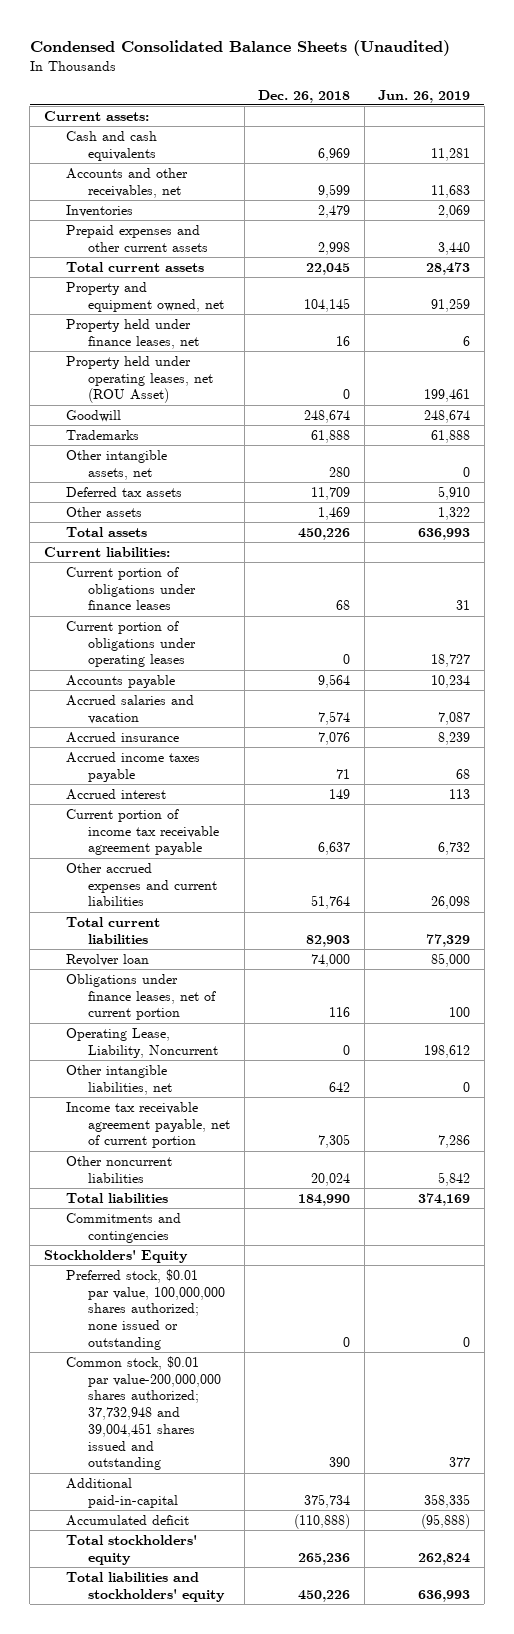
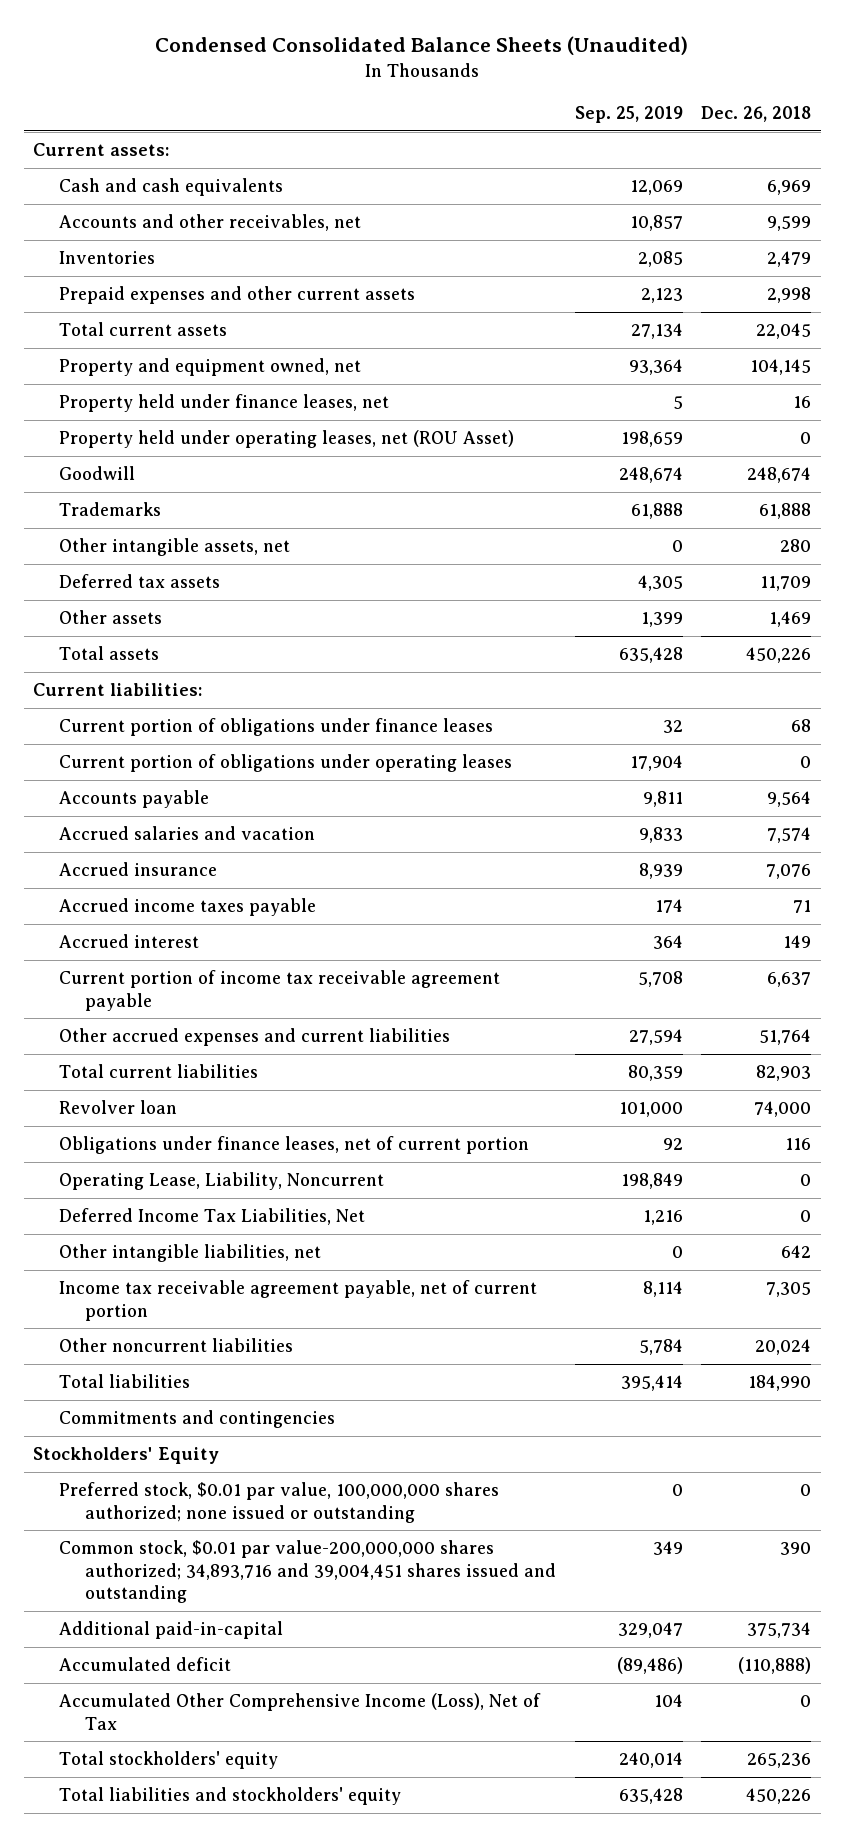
[378,89,471,103] Jun. 26, 2019 -> none
none -> [574,106,683,124] Sep. 25, 2019
none -> [59,1208,366,1226] Deferred Income Tax Liabilities, Net
[65,1355,221,1471] Common stock, $0.01 par value-200,000,000 shares authorized; 37,732,948 and 39,004,451 shares issued and outstanding -> [59,1540,557,1604] Common stock, $0.01 par value-200,000,000 shares authorized; 34,893,716 and 39,004,451 shares issued and outstanding
none -> [59,1693,542,1730] Accumulated Other Comprehensive Income (Loss), Net of Tax

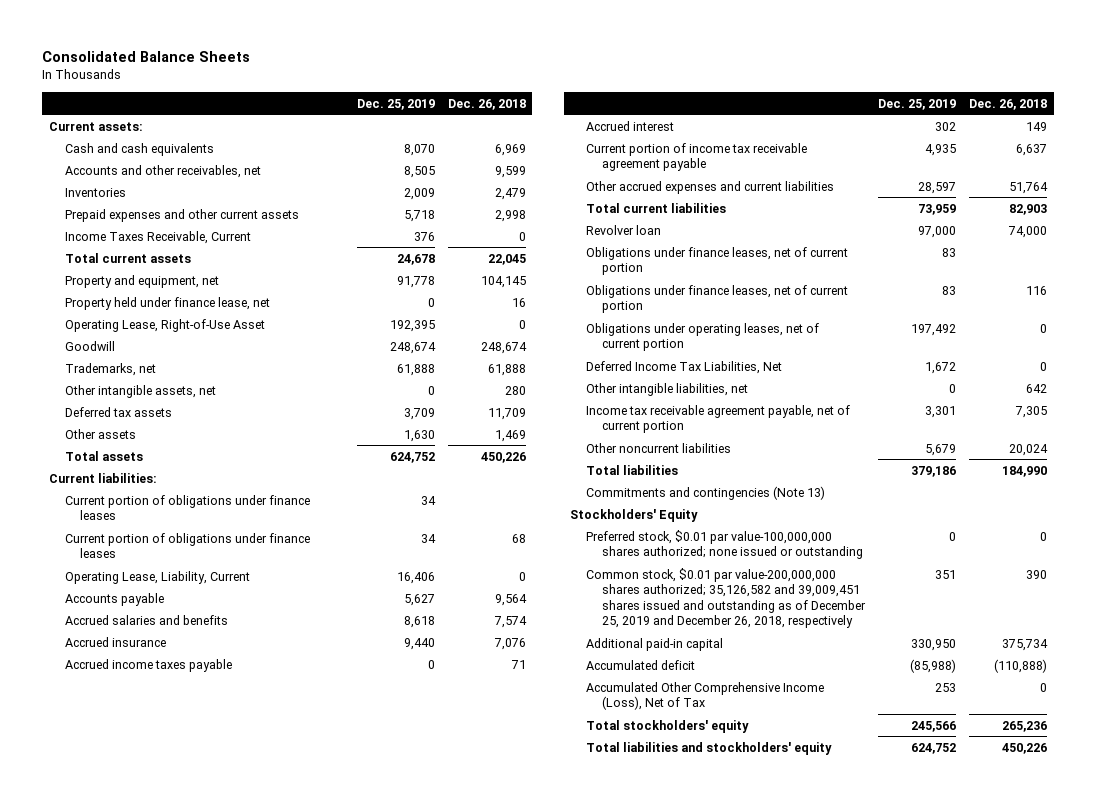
[155,36,689,56] Condensed Consolidated Balance Sheets (Unaudited) -> [42,51,251,63] Consolidated Balance Sheets
[574,106,683,124] Sep. 25, 2019 -> none
none -> [356,98,435,110] Dec. 25, 2019
none -> [64,230,251,244] Income Taxes Receivable, Current
[59,358,362,377] Property and equipment owned, net -> [64,274,219,288] Property and equipment, net
[59,394,390,413] Property held under finance leases, net -> [64,296,270,310] Property held under finance lease, net
[59,430,515,449] Property held under operating leases, net (ROU Asset) -> [64,318,265,332] Operating Lease, Right-of-Use Asset
[59,502,162,517] Trademarks -> [64,362,156,376] Trademarks, net
none -> [64,494,310,521] Current portion of obligations under finance leases
[59,754,513,773] Current portion of obligations under operating leases -> [64,570,250,584] Operating Lease, Liability, Current
[59,826,316,841] Accrued salaries and vacation -> [64,614,228,625] Accrued salaries and benefits
none -> [586,246,849,276] Obligations under finance leases, net of current portion
[59,1172,385,1191] Operating Lease, Liability, Noncurrent -> [586,322,820,352] Obligations under operating leases, net of current portion
[59,1410,336,1429] Commitments and contingencies -> [586,485,826,500] Commitments and contingencies (Note 13)
[59,1482,500,1523] Preferred stock, $0.01 par value, 100,000,000 shares authorized; none issued or outstanding -> [586,529,864,560] Preferred stock, $0.01 par value-100,000,000 shares authorized; none issued or outstanding
[59,1540,557,1604] Common stock, $0.01 par value-200,000,000 shares authorized; 34,893,716 and 39,004,451 shares issued and outstanding -> [586,567,867,629] Common stock, $0.01 par value-200,000,000 shares authorized; 35,126,582 and 39,009,451 shares issued and outstanding as of December 25, 2019 and December 26, 2018, respectively
[59,1621,284,1640] Additional paid-in-capital -> [586,637,724,651] Additional paid-in capital

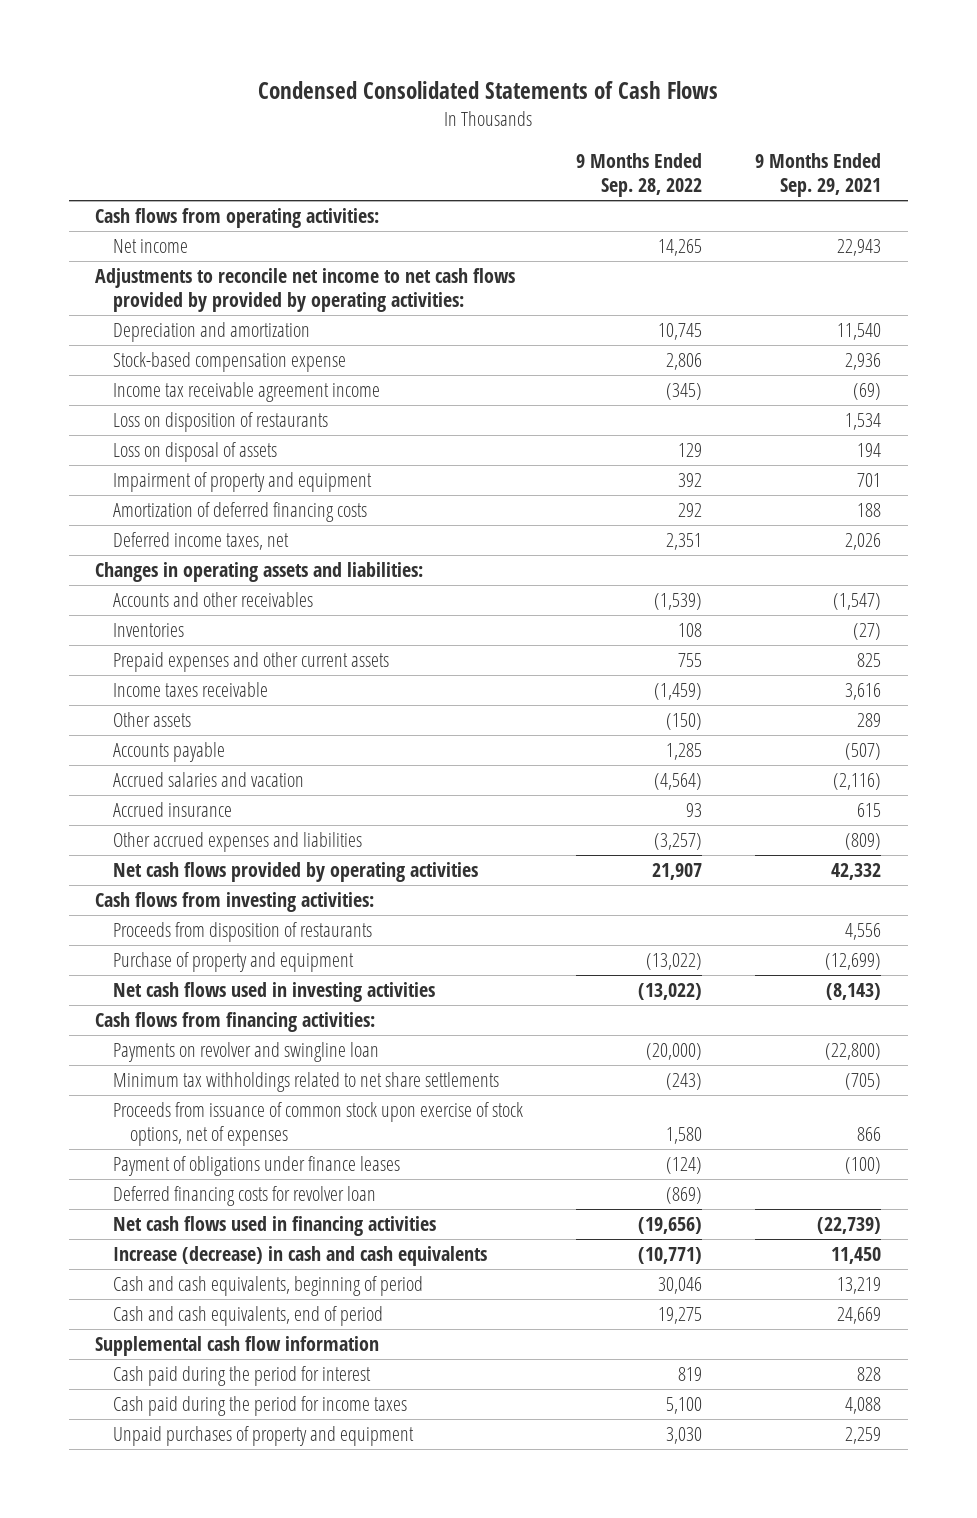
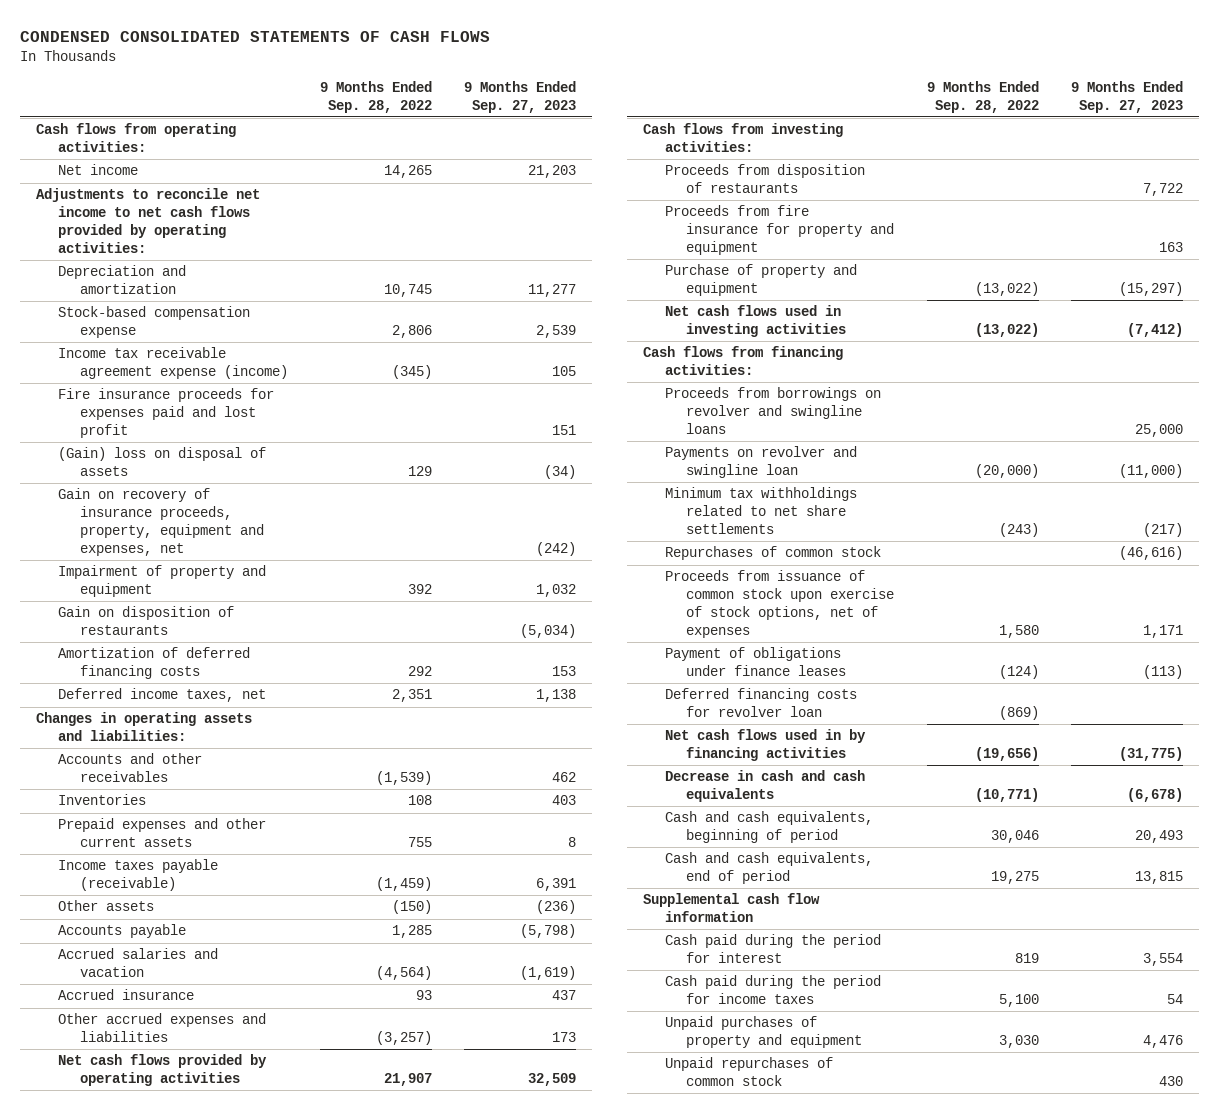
[258,81,719,100] Condensed Consolidated Statements of Cash Flows -> [20,31,491,43] CONDENSED CONSOLIDATED STATEMENTS OF CASH FLOWS
[755,152,882,198] 9 Months Ended Sep. 29, 2021 -> none
none -> [463,80,576,113] 9 Months Ended Sep. 27, 2023
[95,267,516,313] Adjustments to reconcile net income to net cash flows provided by provided by operating activities: -> [36,188,261,254] Adjustments to reconcile net income to net cash flows provided by operating activities:
[112,411,328,432] Loss on disposition of restaurants -> none
[112,381,380,402] Income tax receivable agreement income -> [57,347,288,380] Income tax receivable agreement expense (income)
none -> [57,388,274,439] Fire insurance proceeds for expenses paid and lost profit
[112,441,277,462] Loss on disposal of assets -> [57,447,266,477] (Gain) loss on disposal of assets
none -> [57,488,264,557] Gain on recovery of insurance proceeds, property, equipment and expenses, net
none -> [57,606,234,636] Gain on disposition of restaurants
[112,681,268,697] Income taxes receivable -> [57,859,218,892] Income taxes payable (receivable)
none -> [664,205,895,256] Proceeds from fire insurance for property and equipment
none -> [664,387,881,435] Proceeds from borrowings on revolver and swingline loans
none -> [664,546,881,561] Repurchases of common stock
[112,1215,436,1236] Net cash flows used in financing activities -> [664,729,866,762] Net cash flows used in by financing activities
[112,1245,487,1266] Increase (decrease) in cash and cash equivalents -> [664,770,865,803] Decrease in cash and cash equivalents
none -> [664,1057,833,1087] Unpaid repurchases of common stock

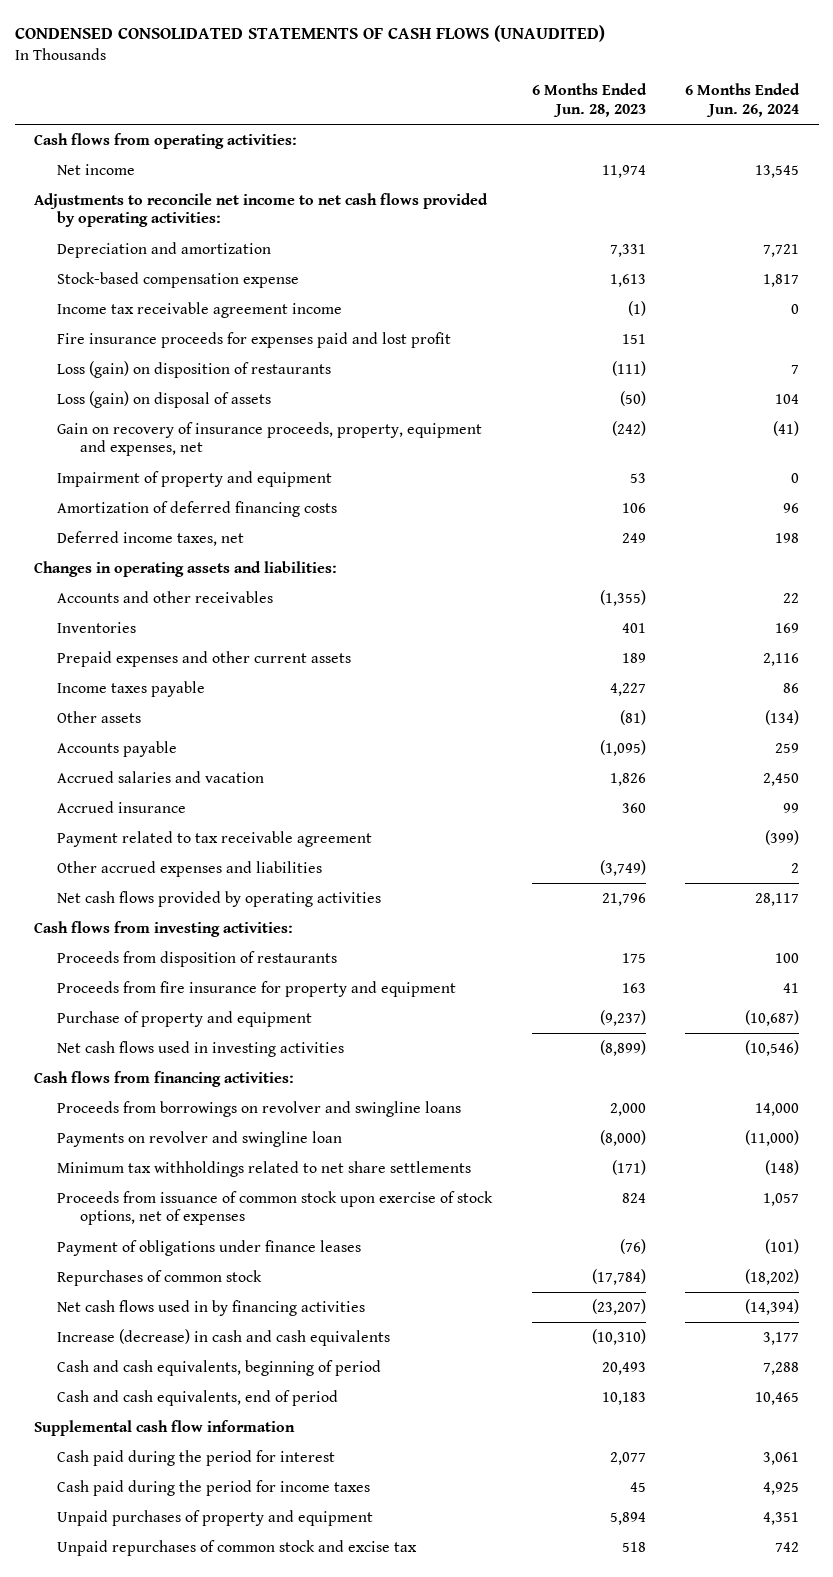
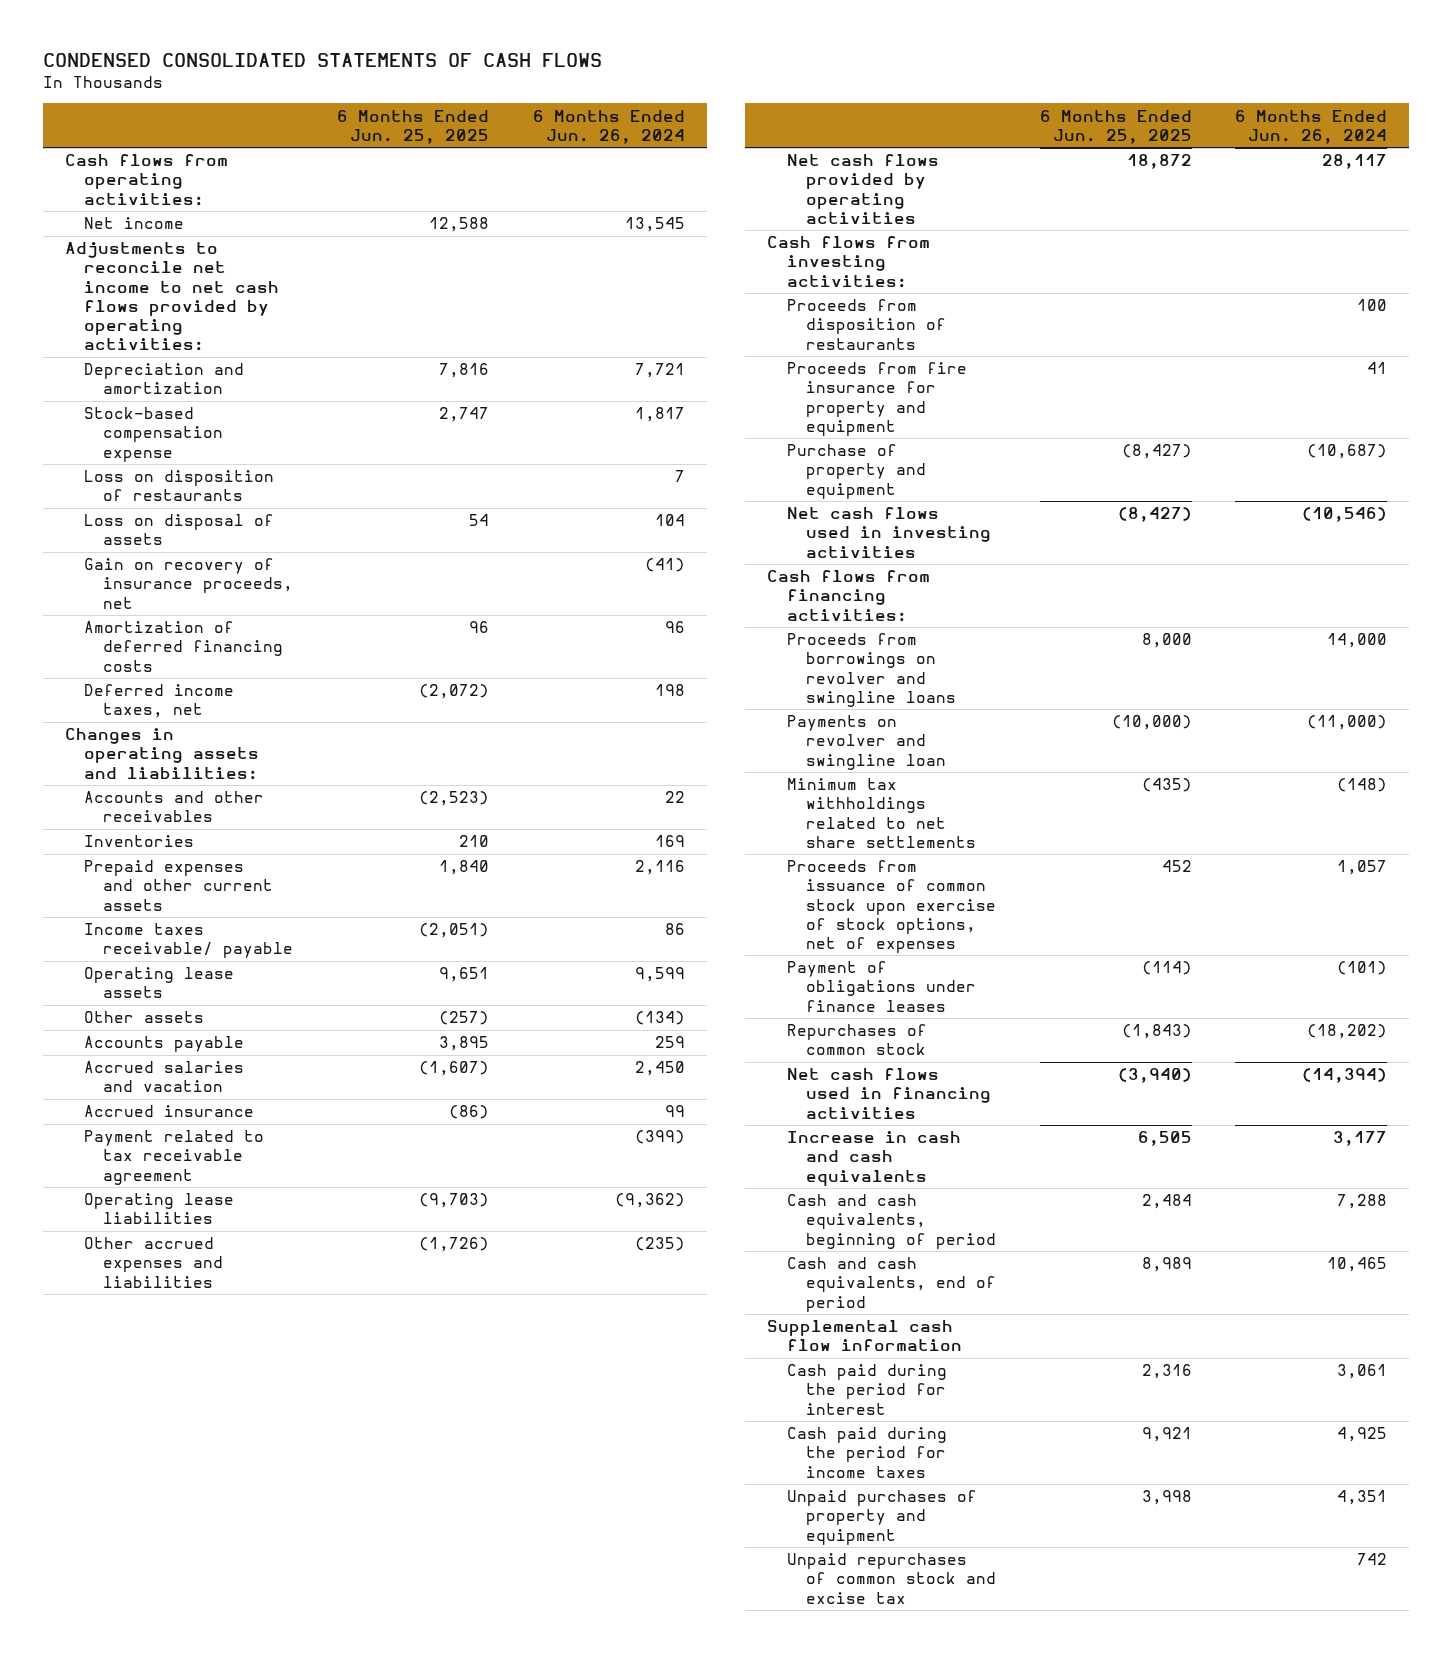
[14,24,605,42] CONDENSED CONSOLIDATED STATEMENTS OF CASH FLOWS (UNAUDITED) -> [42,52,602,67] CONDENSED CONSOLIDATED STATEMENTS OF CASH FLOWS
[531,83,647,117] 6 Months Ended Jun. 28, 2023 -> none
none -> [336,109,489,144] 6 Months Ended Jun. 25, 2025
[57,301,343,318] Income tax receivable agreement income -> none
[57,331,452,348] Fire insurance proceeds for expenses paid and lost profit -> none
[57,470,333,487] Impairment of property and equipment -> none
[57,360,332,378] Loss (gain) on disposition of restaurants -> [83,470,274,502] Loss on disposition of restaurants
[57,390,272,408] Loss (gain) on disposal of assets -> [83,514,274,546] Loss on disposal of assets
[57,421,483,457] Gain on recovery of insurance proceeds, property, equipment and expenses, net -> [83,558,293,609] Gain on recovery of insurance proceeds, net
[57,680,206,697] Income taxes payable -> [83,923,293,959] Income taxes receivable/ payable
none -> [83,967,234,999] Operating lease assets
none -> [83,1193,234,1225] Operating lease liabilities
[791,862,800,873] 2 -> [634,1237,685,1252] (235)
[57,1299,366,1316] Net cash flows used in by financing activities -> [786,1068,991,1119] Net cash flows used in financing activities
[57,1328,391,1346] Increase (decrease) in cash and cash equivalents -> [786,1131,961,1186] Increase in cash and cash equivalents

